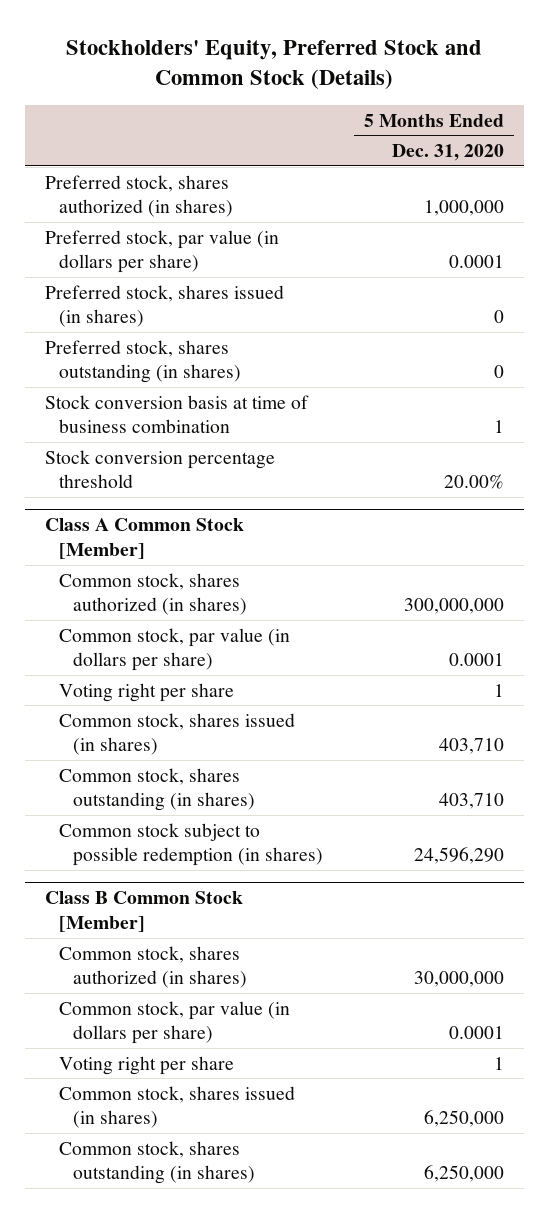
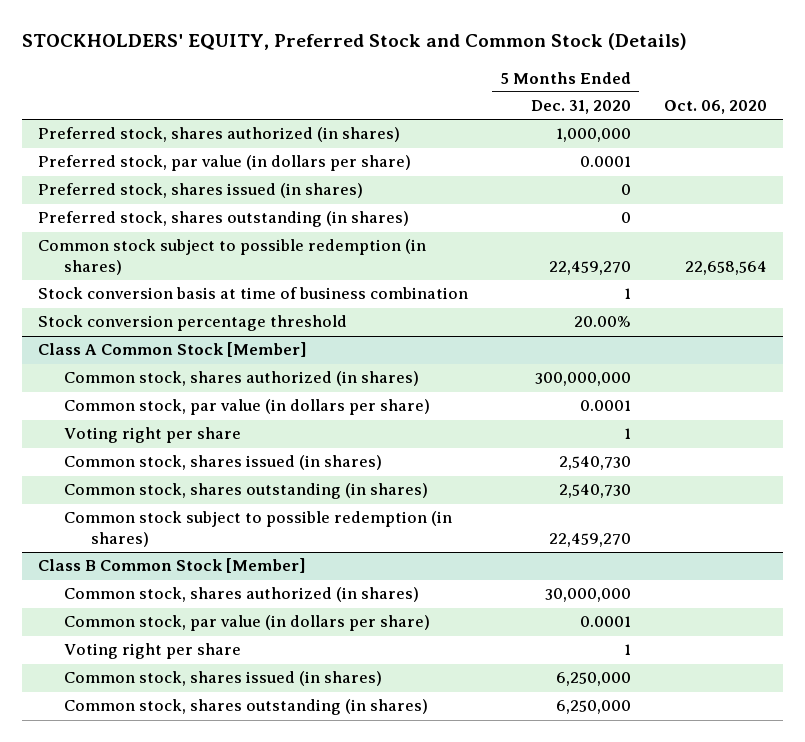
[66,40,483,90] Stockholders' Equity, Preferred Stock and Common Stock (Details) -> [21,33,687,51] STOCKHOLDERS' EQUITY, Preferred Stock and Common Stock (Details)
none -> [663,100,767,115] Oct. 06, 2020
none -> [37,239,426,275] Common stock subject to possible redemption (in shares)
[438,738,504,755] 403,710 -> [559,456,632,471] 2,540,730
[438,793,504,810] 403,710 -> [559,484,632,499] 2,540,730
[413,847,504,865] 24,596,290 -> [549,532,632,547] 22,459,270

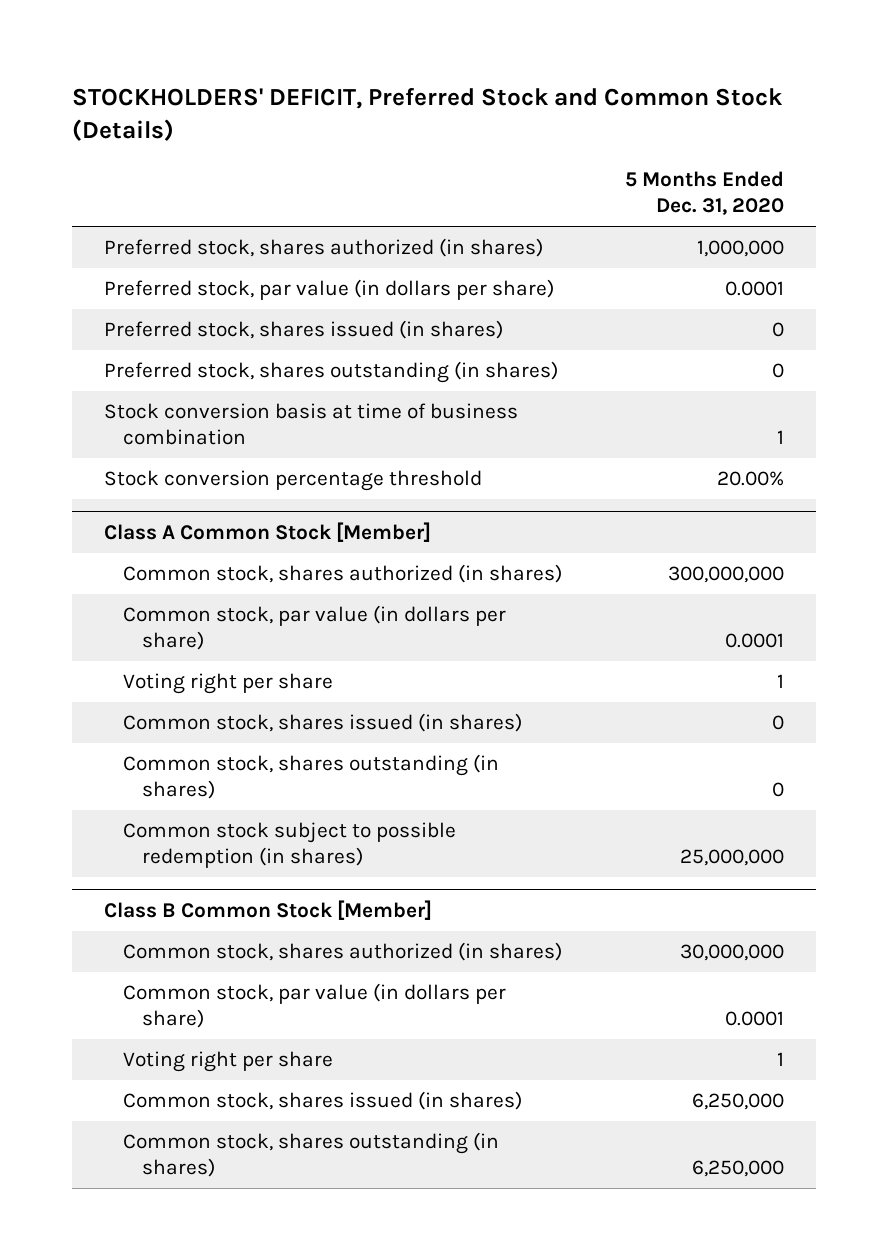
[21,33,687,51] STOCKHOLDERS' EQUITY, Preferred Stock and Common Stock (Details) -> [72,88,784,141] STOCKHOLDERS' DEFICIT, Preferred Stock and Common Stock (Details)
[663,100,767,115] Oct. 06, 2020 -> none
[37,239,426,275] Common stock subject to possible redemption (in shares) -> none
[559,456,632,471] 2,540,730 -> [772,715,785,731] 0
[559,484,632,499] 2,540,730 -> [772,782,785,798] 0
[549,532,632,547] 22,459,270 -> [680,849,785,867] 25,000,000

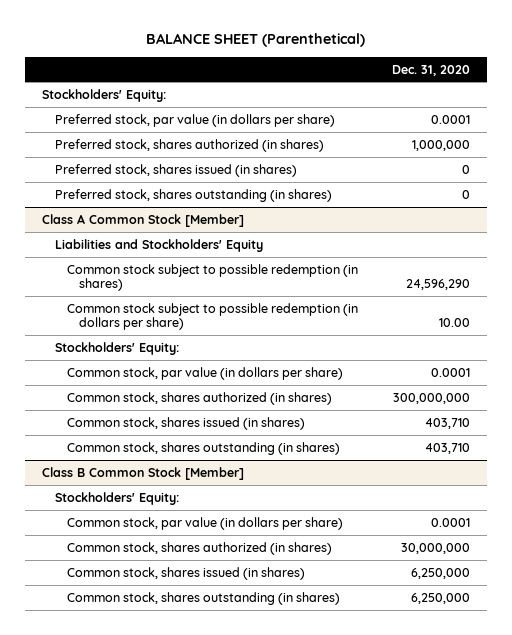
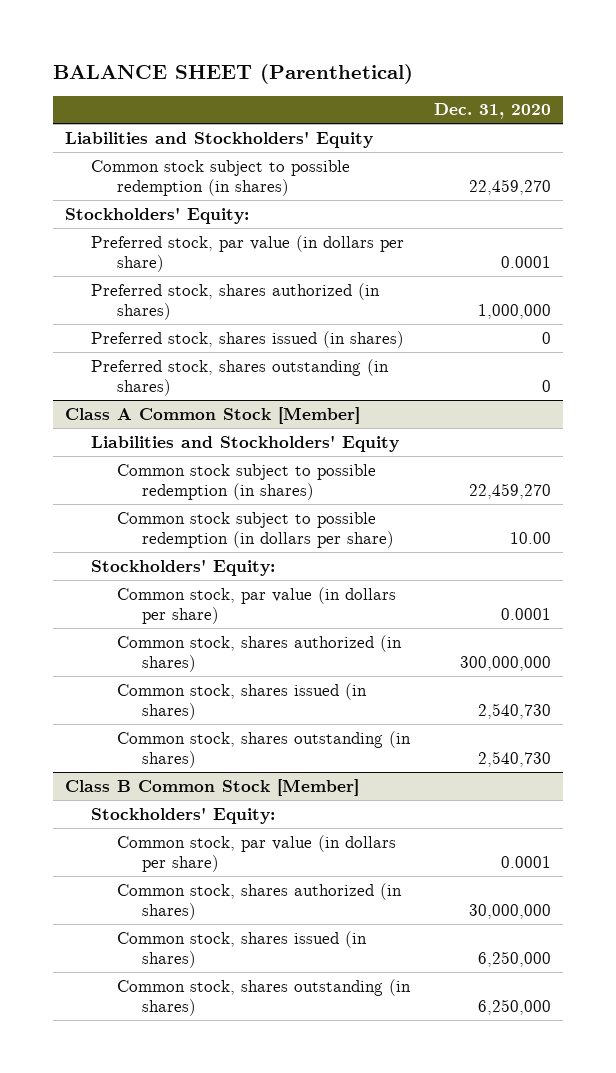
none -> [65,130,374,148] Liabilities and Stockholders' Equity
none -> [90,159,350,196] Common stock subject to possible redemption (in shares)
[406,279,471,291] 24,596,290 -> [469,482,552,499] 22,459,270
[425,417,471,429] 403,710 -> [478,702,552,719] 2,540,730
[425,442,471,454] 403,710 -> [478,750,552,767] 2,540,730

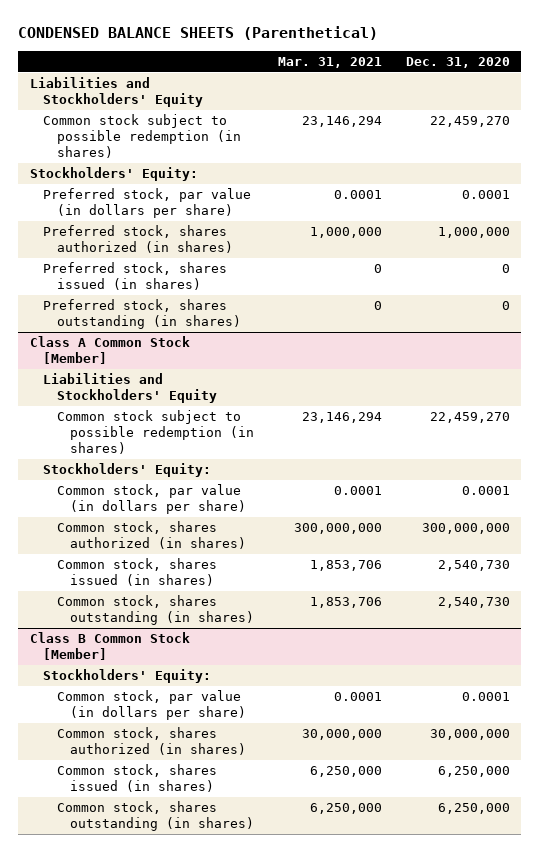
[52,63,413,84] BALANCE SHEET (Parenthetical) -> [17,26,378,41] CONDENSED BALANCE SHEETS (Parenthetical)
none -> [277,57,382,69] Mar. 31, 2021
[116,511,395,548] Common stock subject to possible redemption (in dollars per share) -> none

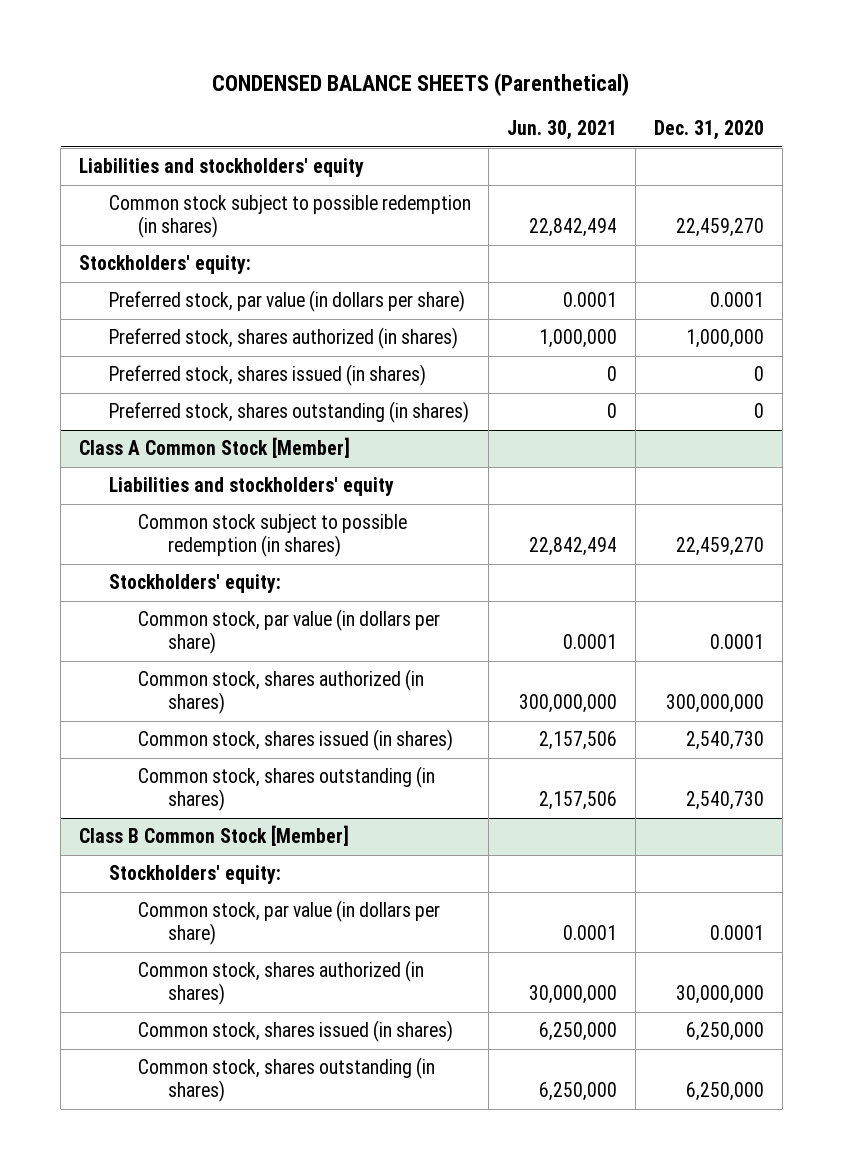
[277,57,382,69] Mar. 31, 2021 -> none
none -> [507,120,618,141] Jun. 30, 2021
[29,77,204,108] Liabilities and Stockholders' Equity -> [78,158,364,178] Liabilities and stockholders' equity
[29,167,198,182] Stockholders' Equity: -> [78,255,251,275] Stockholders' equity:
[43,373,217,404] Liabilities and Stockholders' Equity -> [108,477,394,497] Liabilities and stockholders' equity
[43,463,212,478] Stockholders' Equity: -> [108,574,281,594] Stockholders' equity:
[43,669,212,684] Stockholders' Equity: -> [108,865,281,885] Stockholders' equity:

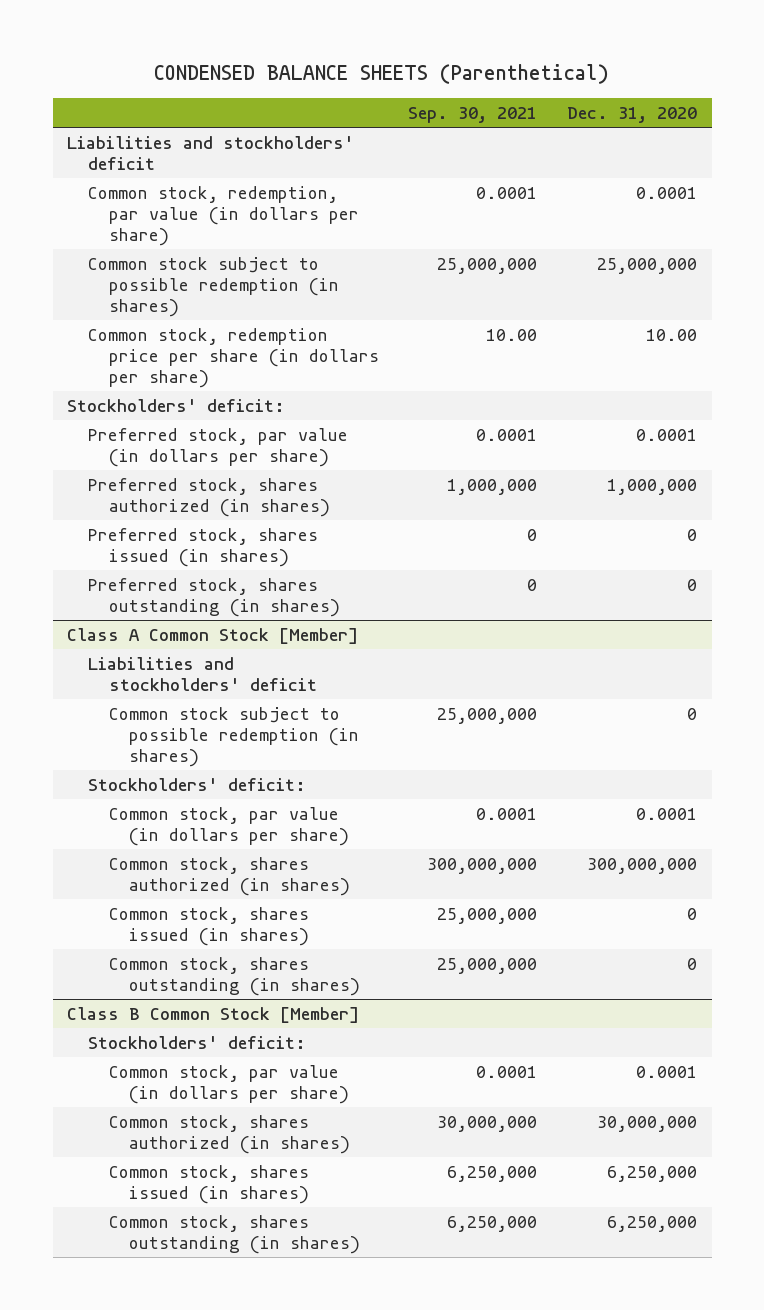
[507,120,618,141] Jun. 30, 2021 -> none
none -> [408,106,538,123] Sep. 30, 2021
[78,158,364,178] Liabilities and stockholders' equity -> [67,135,355,170] Liabilities and stockholders' deficit
none -> [87,185,359,246] Common stock, redemption, par value (in dollars per share)
[675,218,764,238] 22,459,270 -> [596,257,697,274] 25,000,000
none -> [87,327,379,388] Common stock, redemption price per share (in dollars per share)
[78,255,251,275] Stockholders' equity: -> [67,398,286,412] Stockholders' deficit:
[108,477,394,497] Liabilities and stockholders' equity -> [87,656,317,691] Liabilities and stockholders' deficit
[675,537,764,557] 22,459,270 -> [686,707,697,720] 0
[108,574,281,594] Stockholders' equity: -> [87,777,306,791] Stockholders' deficit:
[685,731,764,751] 2,540,730 -> [686,907,697,920] 0
[685,791,764,811] 2,540,730 -> [686,957,697,970] 0
[108,865,281,885] Stockholders' equity: -> [87,1035,306,1049] Stockholders' deficit:

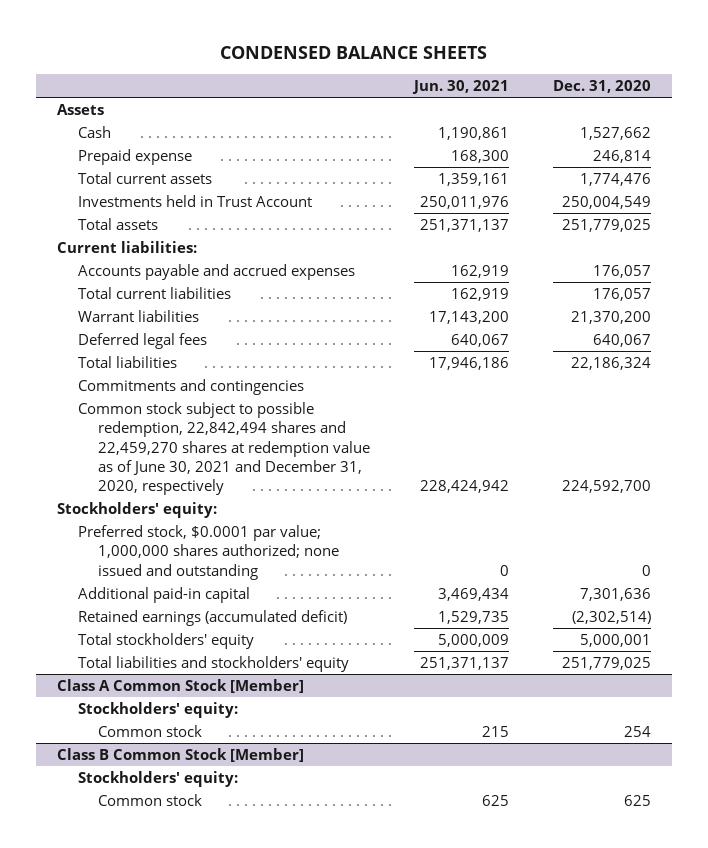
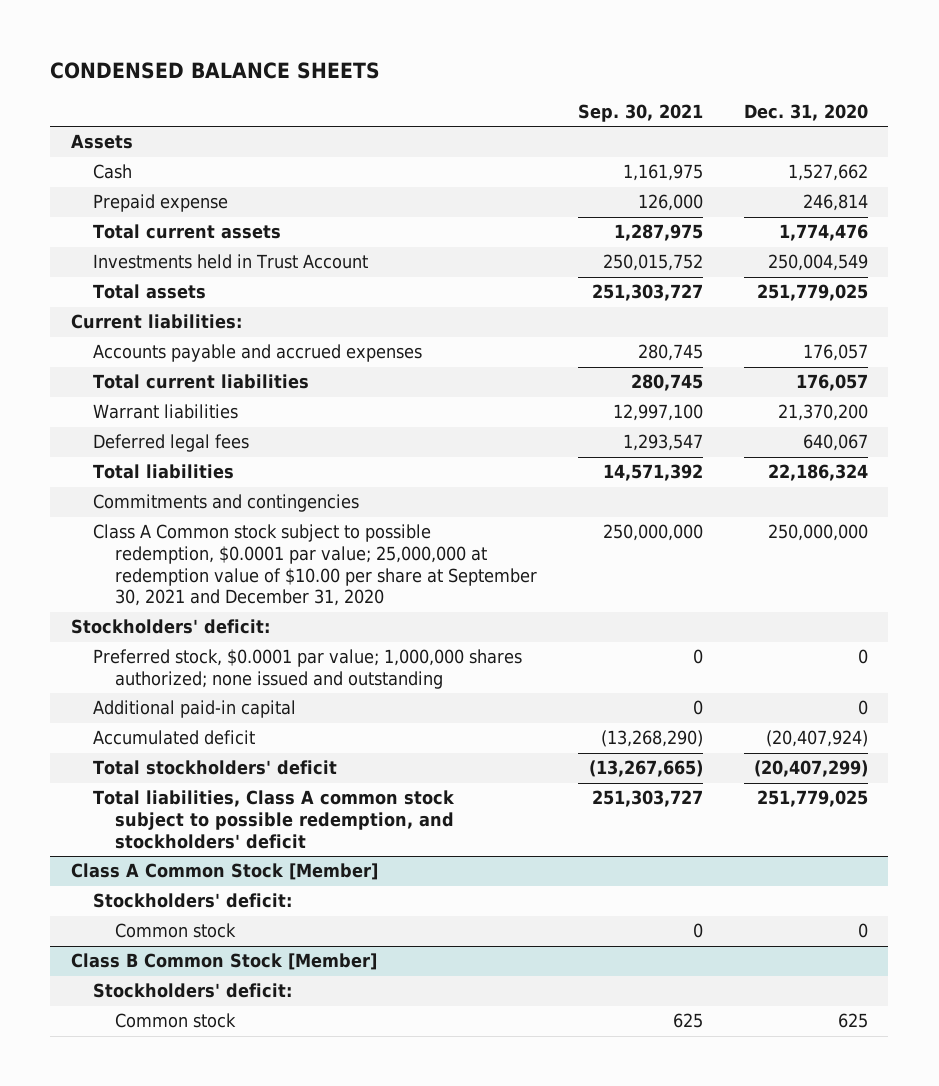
[412,80,510,95] Jun. 30, 2021 -> none
none -> [578,103,704,122] Sep. 30, 2021
[77,401,371,496] Common stock subject to possible redemption, 22,842,494 shares and 22,459,270 shares at redemption value as of June 30, 2021 and December 31, 2020, respectively -> [93,524,538,607] Class A Common stock subject to possible redemption, $0.0001 par value; 25,000,000 at redemption value of $10.00 per share at September 30, 2021 and December 31, 2020
[561,480,651,494] 224,592,700 -> [767,524,868,542] 250,000,000
[57,501,218,518] Stockholders' equity: -> [70,619,270,635] Stockholders' deficit:
[579,587,651,601] 7,301,636 -> [857,700,868,716] 0
[77,609,347,626] Retained earnings (accumulated deficit) -> [93,730,256,746] Accumulated deficit
[571,610,651,624] (2,302,514) -> [765,730,868,748] (20,407,924)
[77,632,254,649] Total stockholders' equity -> [93,760,338,776] Total stockholders' deficit
[579,633,651,647] 5,000,001 -> [753,760,868,778] (20,407,299)
[77,655,349,672] Total liabilities and stockholders' equity -> [93,790,456,849] Total liabilities, Class A common stock subject to possible redemption, and stockholders' deficit
[77,701,238,718] Stockholders' equity: -> [93,893,293,909] Stockholders' deficit:
[623,725,651,737] 254 -> [857,923,868,939] 0
[77,770,238,787] Stockholders' equity: -> [93,983,293,999] Stockholders' deficit:

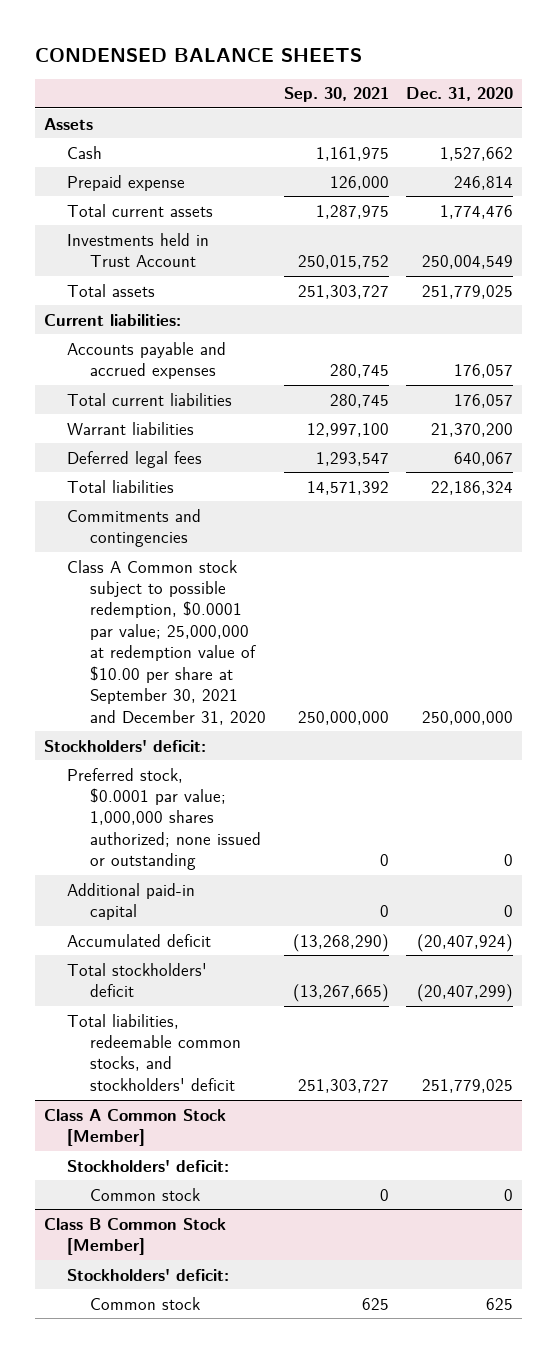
[93,649,523,690] Preferred stock, $0.0001 par value; 1,000,000 shares authorized; none issued and outstanding -> [67,767,262,871] Preferred stock, $0.0001 par value; 1,000,000 shares authorized; none issued or outstanding
[93,790,456,849] Total liabilities, Class A common stock subject to possible redemption, and stockholders' deficit -> [67,1013,242,1091] Total liabilities, redeemable common stocks, and stockholders' deficit

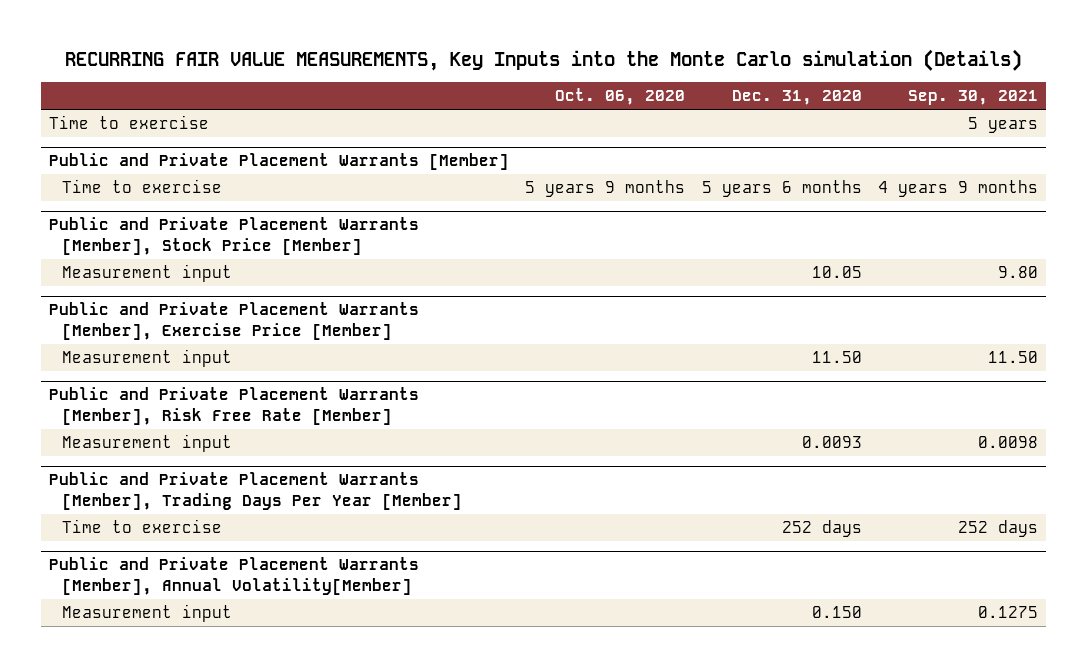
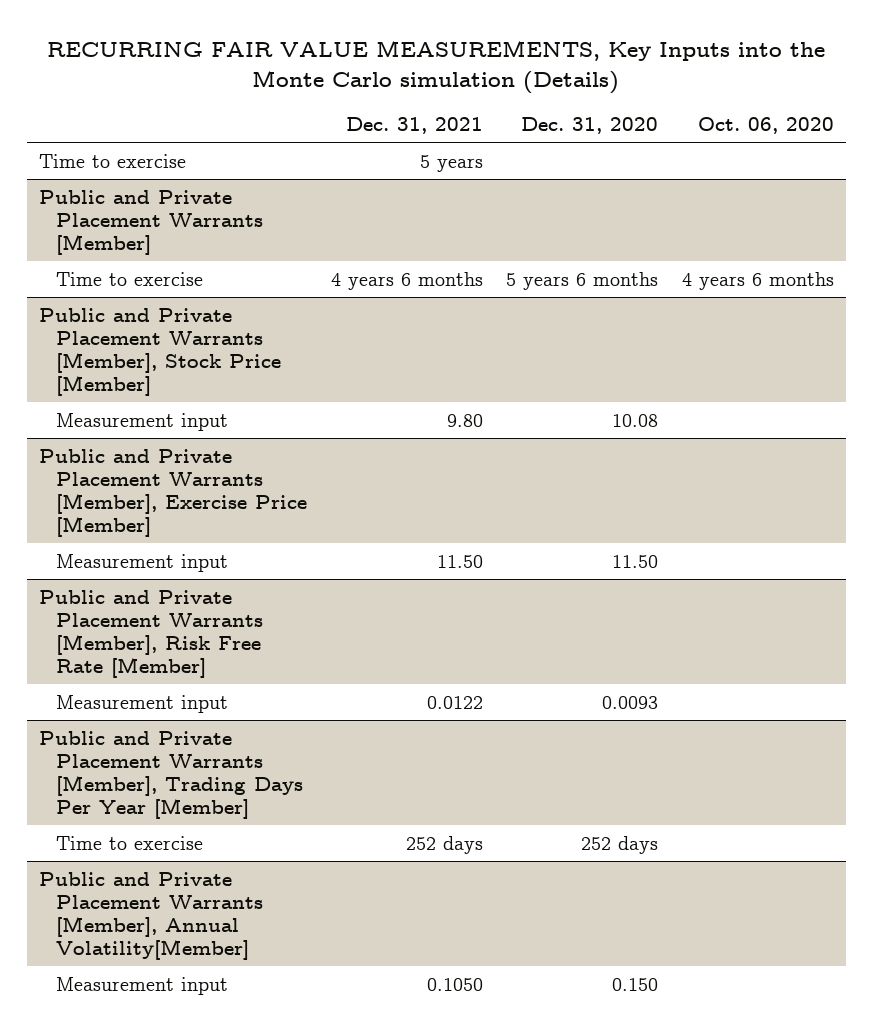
[908,90,1039,106] Sep. 30, 2021 -> none
none -> [345,116,483,134] Dec. 31, 2021
[525,180,686,198] 5 years 9 months -> [681,271,834,290] 4 years 6 months
[811,266,862,279] 10.05 -> [612,413,659,427] 10.08

